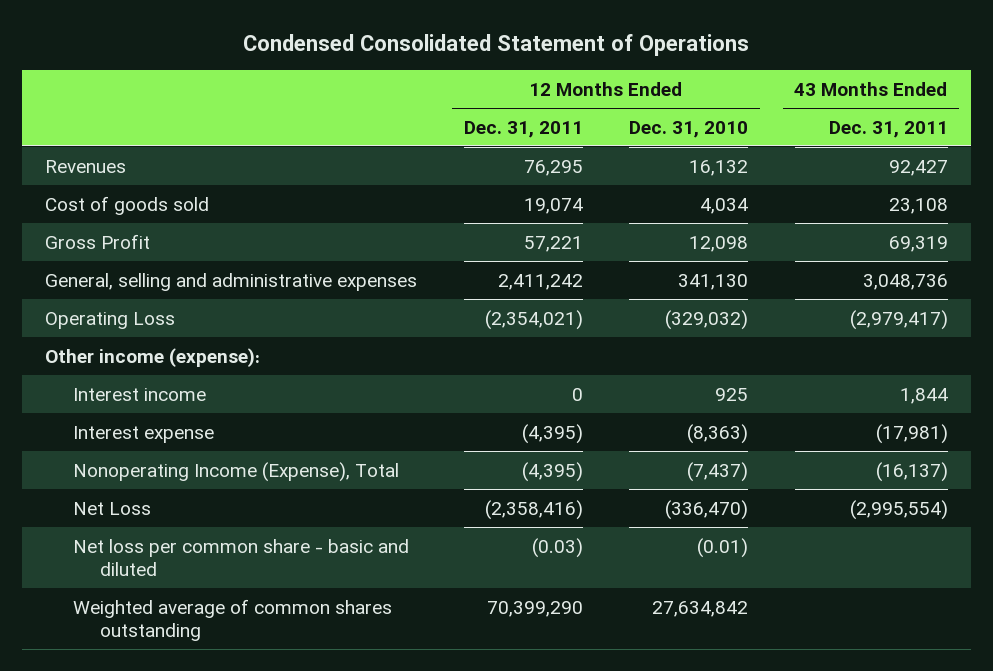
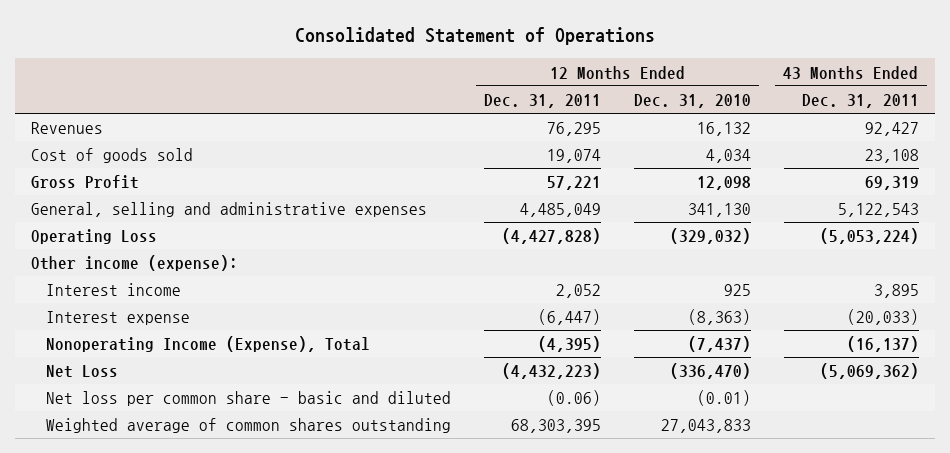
[243,34,750,57] Condensed Consolidated Statement of Operations -> [294,27,655,46] Consolidated Statement of Operations
[497,273,583,290] 2,411,242 -> [520,203,602,218] 4,485,049
[862,273,948,290] 3,048,736 -> [837,203,919,218] 5,122,543
[484,309,583,330] (2,354,021) -> [502,228,602,245] (4,427,828)
[849,309,948,330] (2,979,417) -> [819,228,919,245] (5,053,224)
[571,387,583,401] 0 -> [556,284,602,299] 2,052
[899,387,948,404] 1,844 -> [873,284,919,299] 3,895
[521,423,583,444] (4,395) -> [538,309,602,326] (6,447)
[875,423,948,444] (17,981) -> [846,309,919,326] (20,033)
[484,499,583,520] (2,358,416) -> [502,363,602,380] (4,432,223)
[849,499,948,520] (2,995,554) -> [819,363,919,380] (5,069,362)
[531,537,583,558] (0.03) -> [547,390,602,407] (0.06)
[486,600,583,617] 70,399,290 -> [511,419,602,434] 68,303,395
[652,600,749,617] 27,634,842 -> [660,419,751,434] 27,043,833

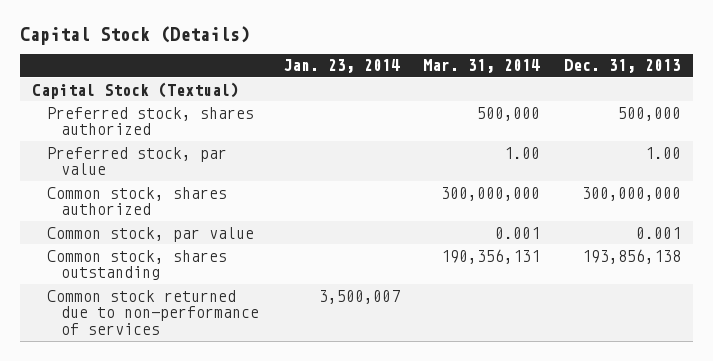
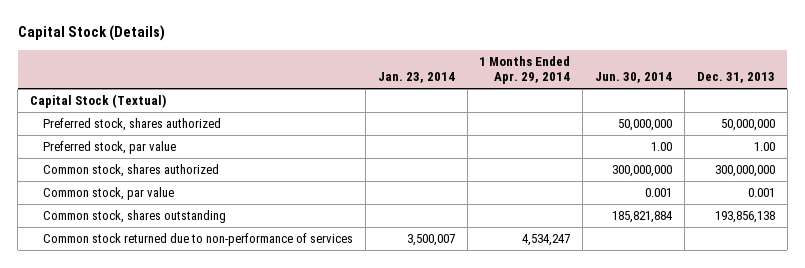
[423,59,541,74] Mar. 31, 2014 -> none
none -> [479,56,571,85] 1 Months Ended Apr. 29, 2014
none -> [595,72,673,84] Jun. 30, 2014
[617,106,681,121] 500,000 -> [720,118,775,131] 50,000,000

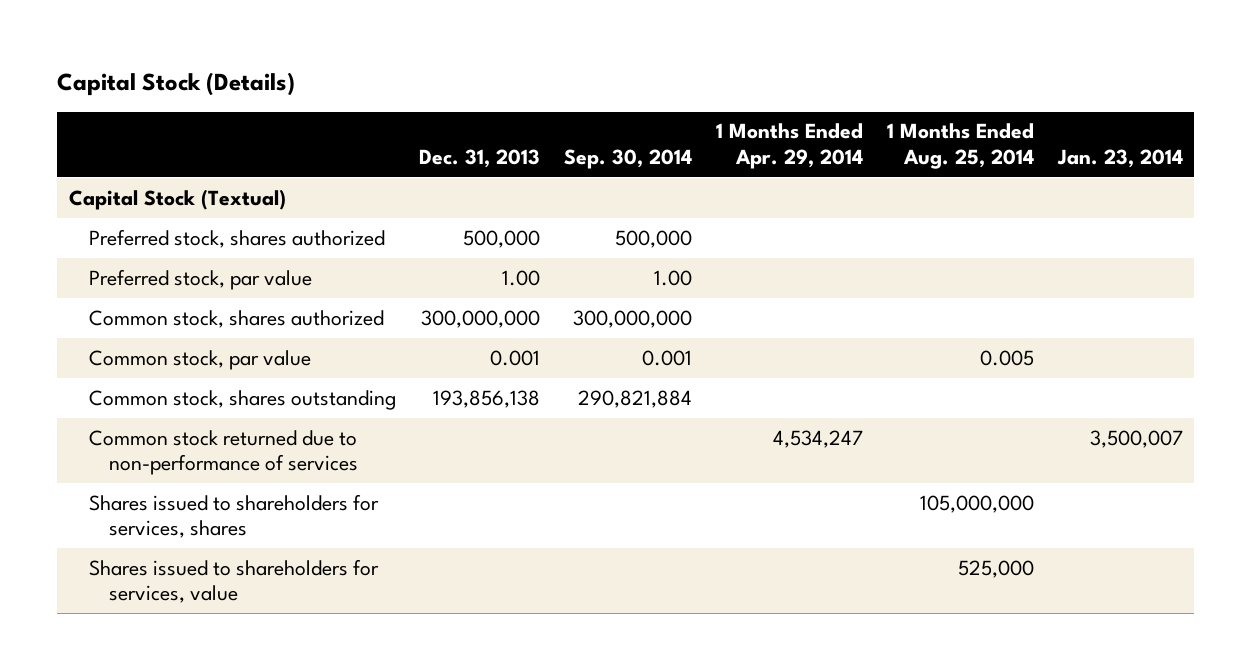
[595,72,673,84] Jun. 30, 2014 -> none
none -> [564,148,693,169] Sep. 30, 2014
none -> [886,123,1034,169] 1 Months Ended Aug. 25, 2014
[720,118,775,131] 50,000,000 -> [463,229,541,248] 500,000
none -> [88,493,379,539] Shares issued to shareholders for services, shares
none -> [88,558,379,604] Shares issued to shareholders for services, value

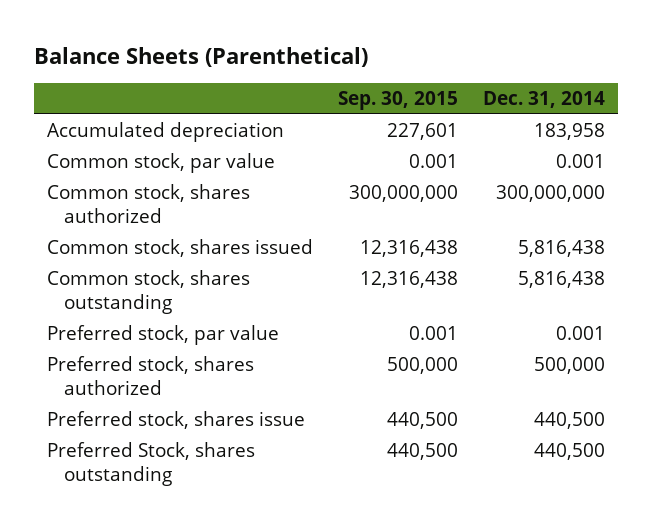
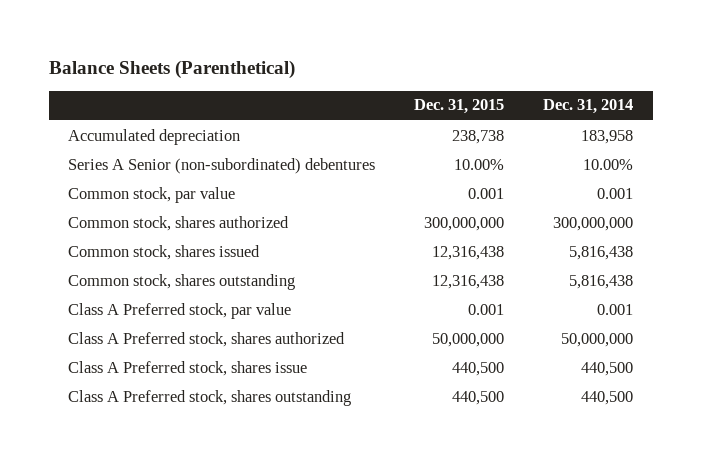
[337,91,458,111] Sep. 30, 2015 -> none
none -> [414,99,505,115] Dec. 31, 2015
none -> [68,157,376,174] Series A Senior (non-subordinated) debentures
[46,325,279,346] Preferred stock, par value -> [68,302,292,319] Class A Preferred stock, par value
[46,356,254,396] Preferred stock, shares authorized -> [68,331,346,347] Class A Preferred stock, shares authorized
[534,357,606,375] 500,000 -> [561,332,634,347] 50,000,000
[46,411,305,430] Preferred stock, shares issue -> [68,360,308,376] Class A Preferred stock, shares issue
[46,442,255,487] Preferred Stock, shares outstanding -> [68,389,352,406] Class A Preferred stock, shares outstanding

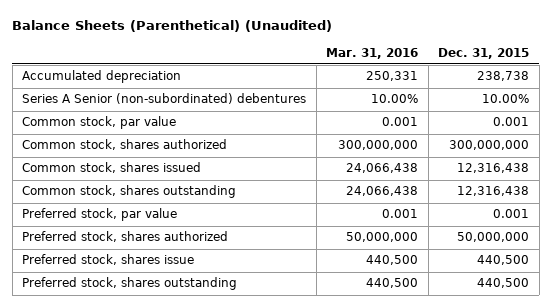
[48,60,295,80] Balance Sheets (Parenthetical) -> [12,19,333,32] Balance Sheets (Parenthetical) (Unaudited)
[543,99,634,115] Dec. 31, 2014 -> none
none -> [326,47,419,59] Mar. 31, 2016
[68,302,292,319] Class A Preferred stock, par value -> [22,208,178,222] Preferred stock, par value
[68,331,346,347] Class A Preferred stock, shares authorized -> [22,231,229,243] Preferred stock, shares authorized
[68,360,308,376] Class A Preferred stock, shares issue -> [22,254,195,266] Preferred stock, shares issue
[68,389,352,406] Class A Preferred stock, shares outstanding -> [22,277,238,291] Preferred stock, shares outstanding

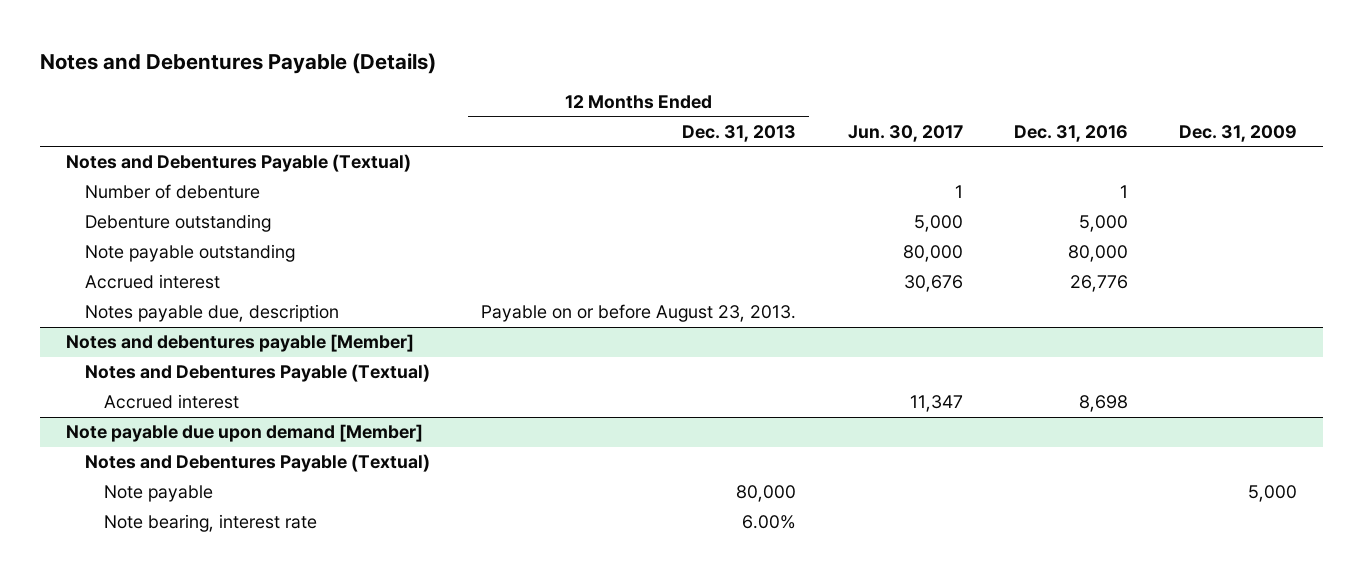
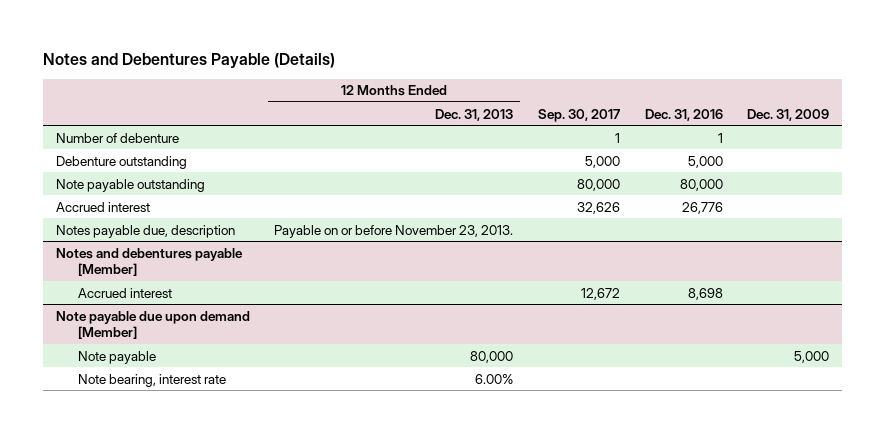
[847,124,963,142] Jun. 30, 2017 -> none
none -> [538,108,621,122] Sep. 30, 2017
[66,154,412,173] Notes and Debentures Payable (Textual) -> none
[481,304,797,323] Payable on or before August 23, 2013. -> [274,224,514,238] Payable on or before November 23, 2013.
[84,364,430,383] Notes and Debentures Payable (Textual) -> none
[84,454,430,473] Notes and Debentures Payable (Textual) -> none

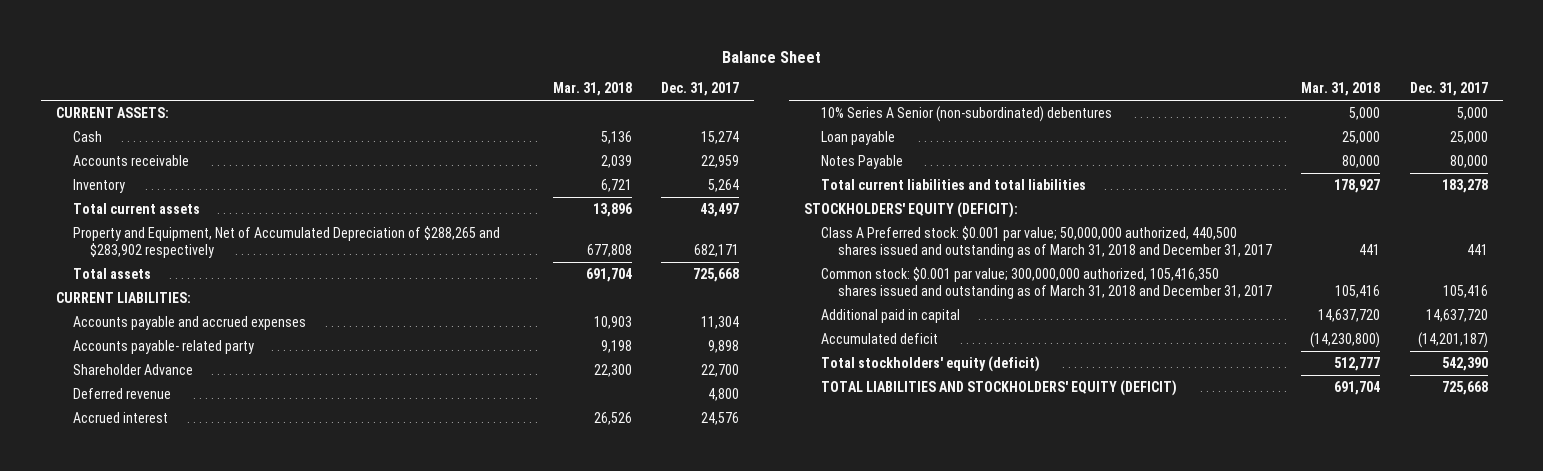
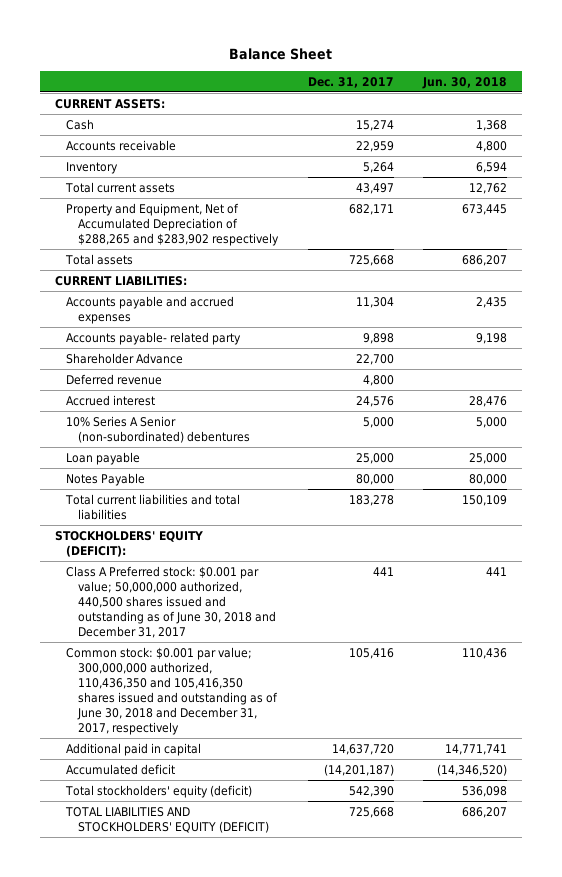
[553,82,633,97] Mar. 31, 2018 -> none
none -> [422,76,508,89] Jun. 30, 2018
[820,225,1273,258] Class A Preferred stock: $0.001 par value; 50,000,000 authorized, 440,500 shares issued and outstanding as of March 31, 2018 and December 31, 2017 -> [66,565,276,638] Class A Preferred stock: $0.001 par value; 50,000,000 authorized, 440,500 shares issued and outstanding as of June 30, 2018 and December 31, 2017
[820,266,1273,299] Common stock: $0.001 par value; 300,000,000 authorized, 105,416,350 shares issued and outstanding as of March 31, 2018 and December 31, 2017 -> [66,646,278,735] Common stock: $0.001 par value; 300,000,000 authorized, 110,436,350 and 105,416,350 shares issued and outstanding as of June 30, 2018 and December 31, 2017, respectively

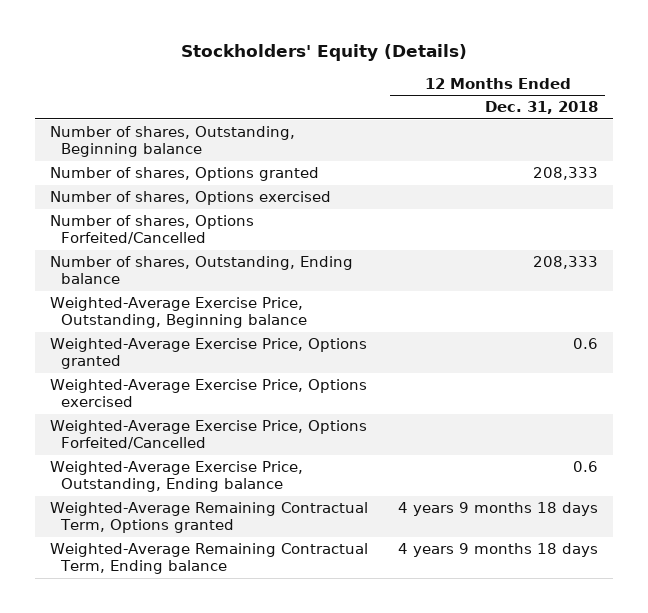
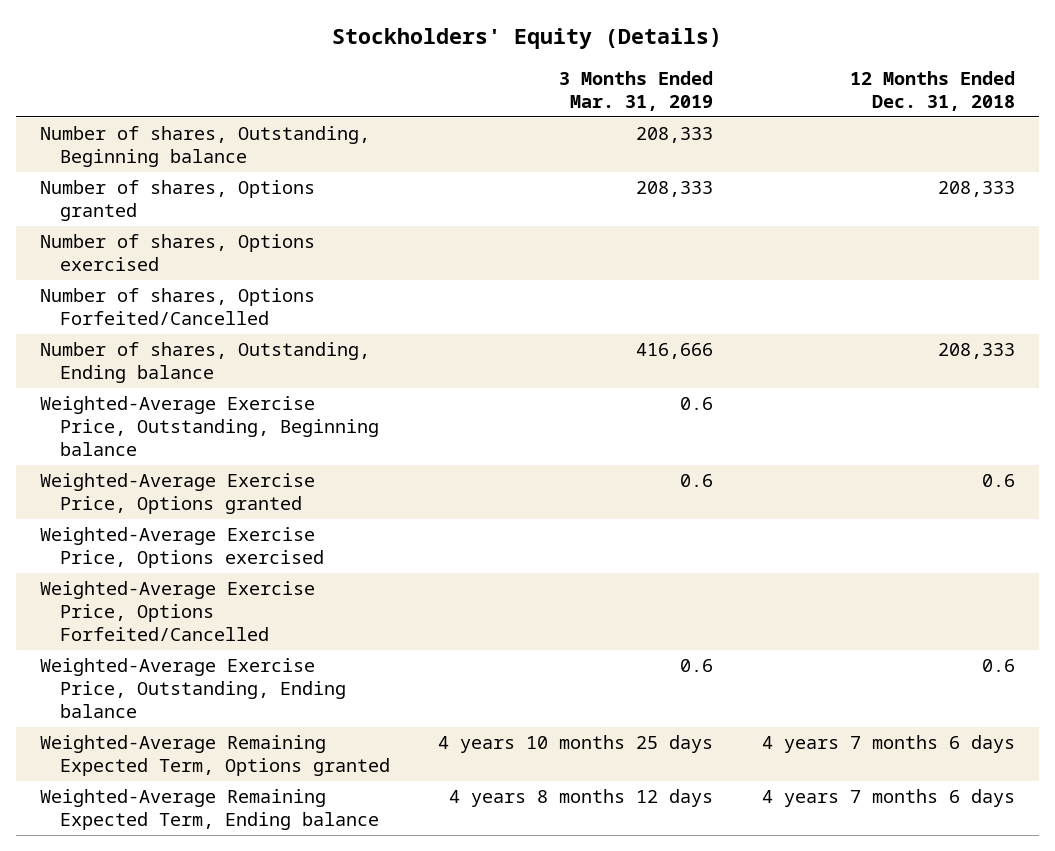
none -> [559,71,714,112] 3 Months Ended Mar. 31, 2019
[49,502,368,534] Weighted-Average Remaining Contractual Term, Options granted -> [39,735,390,777] Weighted-Average Remaining Expected Term, Options granted
[397,502,598,517] 4 years 9 months 18 days -> [762,735,1016,754] 4 years 7 months 6 days
[49,543,368,575] Weighted-Average Remaining Contractual Term, Ending balance -> [39,789,379,831] Weighted-Average Remaining Expected Term, Ending balance
[397,543,598,558] 4 years 9 months 18 days -> [762,789,1016,808] 4 years 7 months 6 days

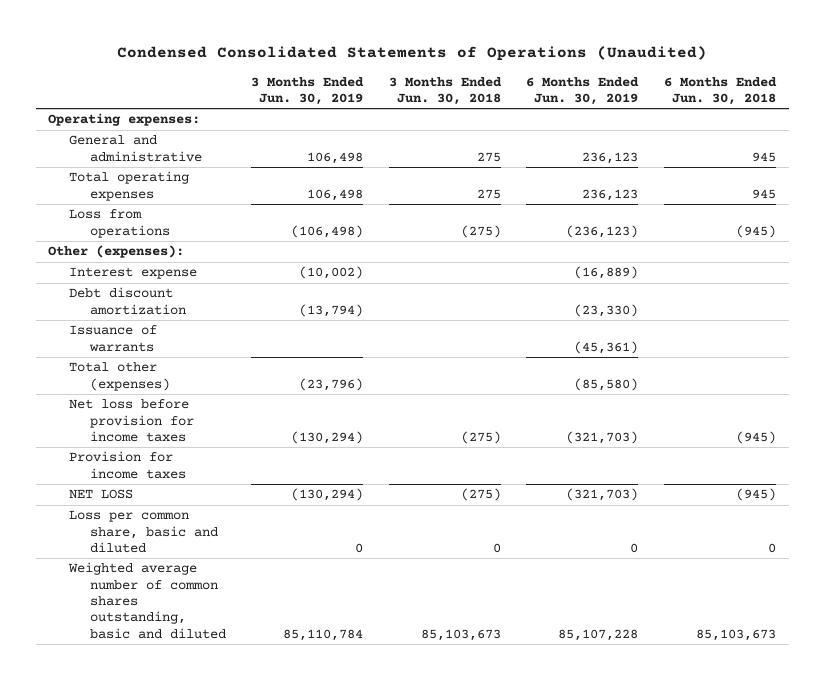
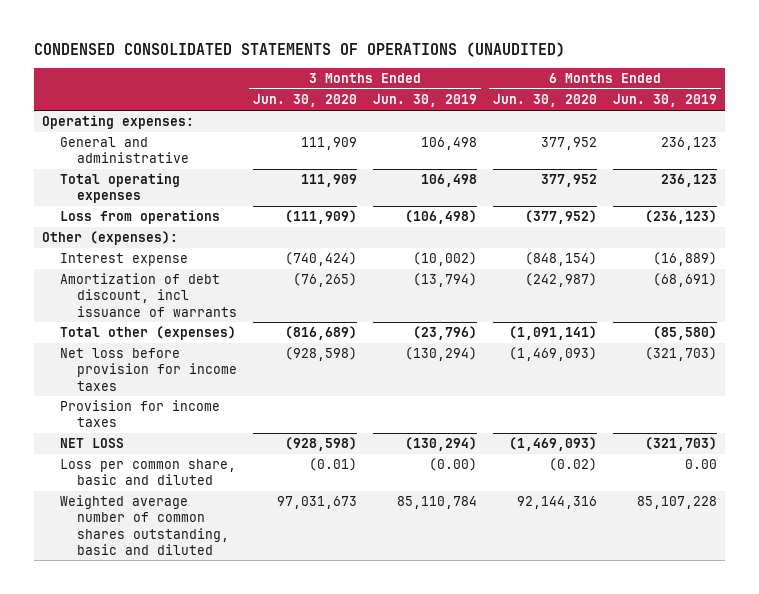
[117,46,708,62] Condensed Consolidated Statements of Operations (Unaudited) -> [34,41,566,57] CONDENSED CONSOLIDATED STATEMENTS OF OPERATIONS (UNAUDITED)
[388,76,502,105] 3 Months Ended Jun. 30, 2018 -> none
[663,76,777,105] 6 Months Ended Jun. 30, 2018 -> none
none -> [252,94,357,108] Jun. 30, 2020
none -> [492,94,597,108] Jun. 30, 2020
[69,325,158,352] Issuance of warrants -> none
[69,287,186,315] Debt discount amortization -> [59,273,237,317] Amortization of debt discount, incl issuance of warrants
[574,303,639,317] (23,330) -> [652,273,717,288] (68,691)
[355,542,364,553] 0 -> [428,458,477,472] (0.00)
[630,542,639,553] 0 -> [684,459,717,470] 0.00

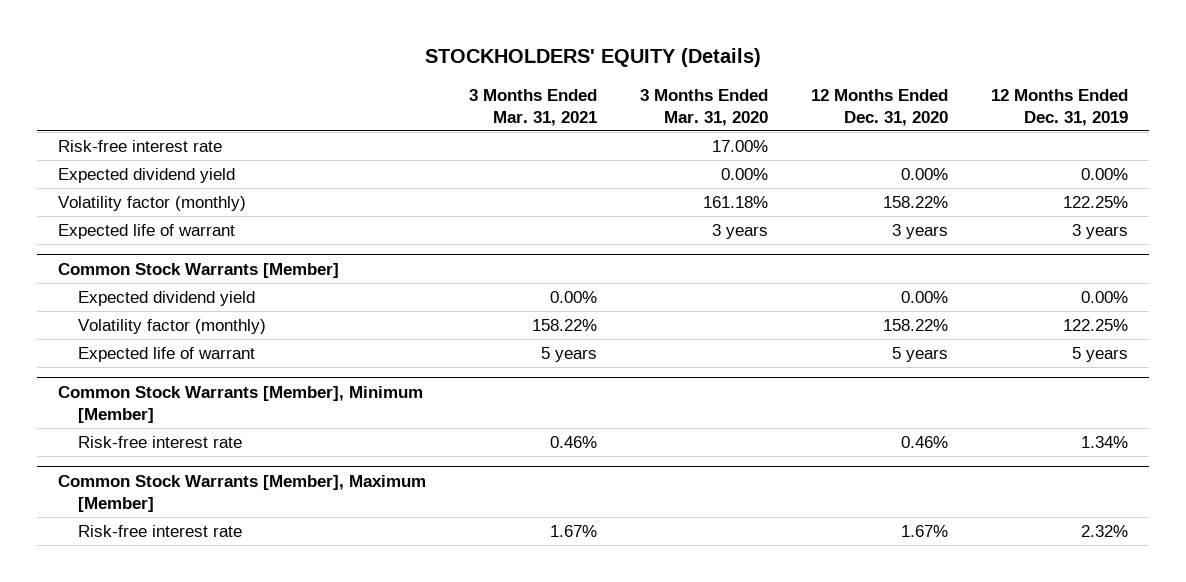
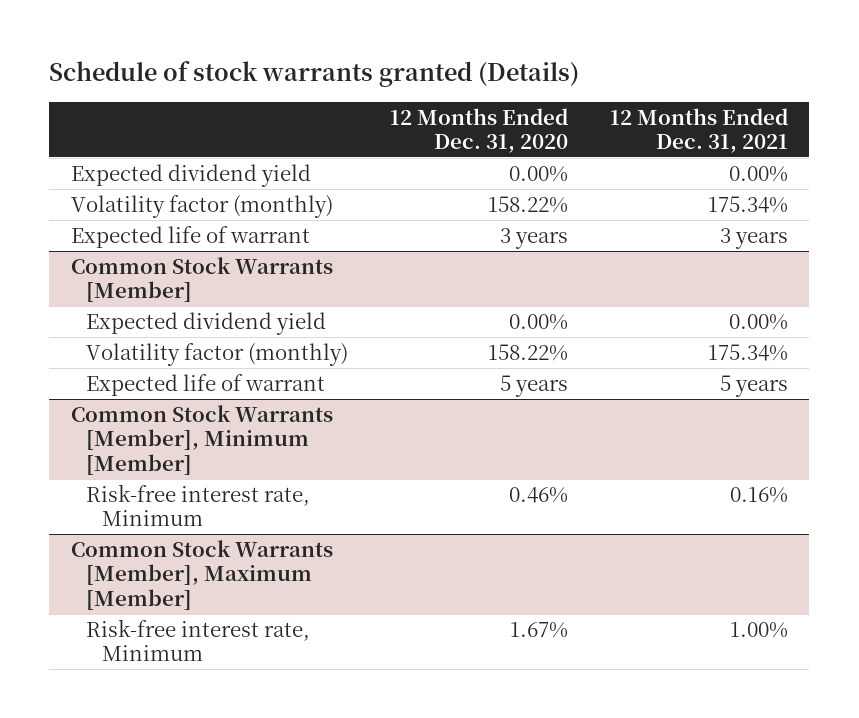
[424,48,761,68] STOCKHOLDERS' EQUITY (Details) -> [49,61,580,88] Schedule of stock warrants granted (Details)
[469,88,598,126] 3 Months Ended Mar. 31, 2021 -> none
[639,88,768,126] 3 Months Ended Mar. 31, 2020 -> none
[990,88,1128,126] 12 Months Ended Dec. 31, 2019 -> none
none -> [610,107,789,154] 12 Months Ended Dec. 31, 2021
[58,140,223,153] Risk-free interest rate -> none
[77,436,242,449] Risk-free interest rate -> [86,483,311,527] Risk-free interest rate, Minimum
[77,525,242,538] Risk-free interest rate -> [86,618,311,662] Risk-free interest rate, Minimum

